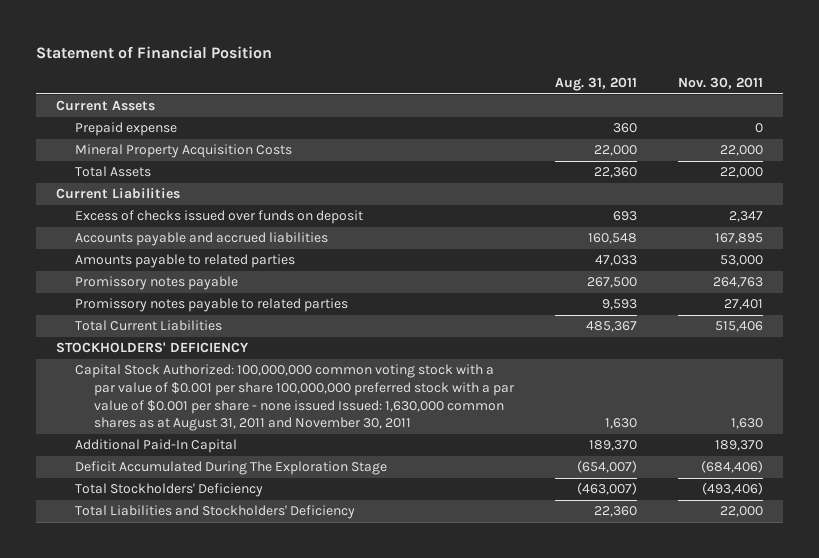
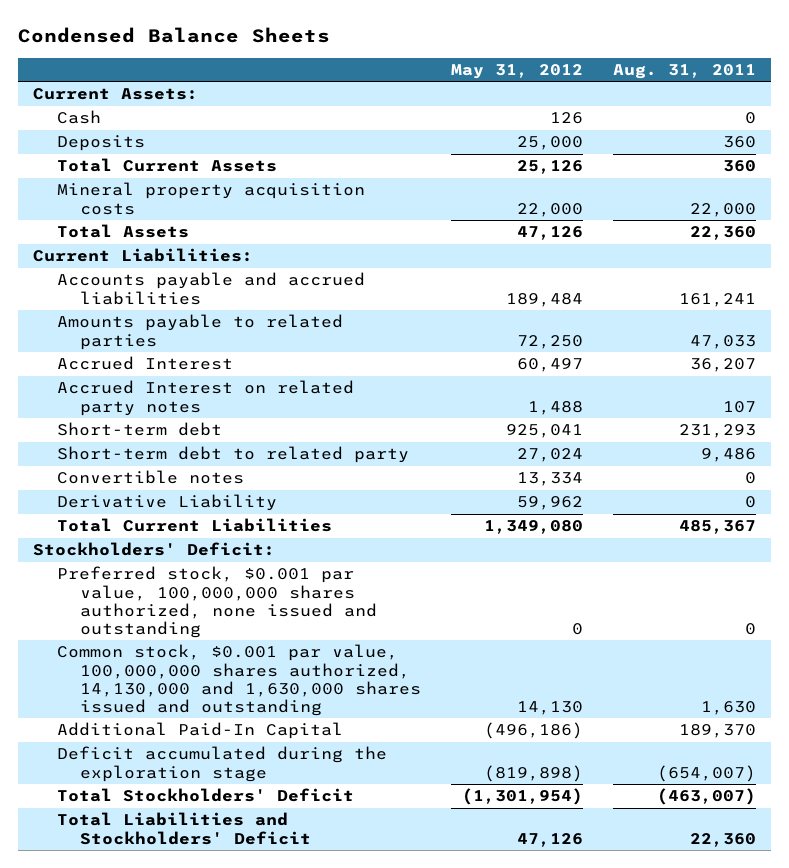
[35,45,272,59] Statement of Financial Position -> [18,27,331,44] Condensed Balance Sheets
[677,77,763,90] Nov. 30, 2011 -> none
none -> [450,63,583,79] May 31, 2012
[75,122,178,137] Prepaid expense -> none
[56,100,156,112] Current Assets -> [33,88,199,101] Current Assets:
none -> [56,110,101,125] Cash
none -> [56,135,145,152] Deposits
none -> [56,158,277,173] Total Current Assets
[75,144,293,159] Mineral Property Acquisition Costs -> [56,182,365,215] Mineral property acquisition costs
[75,210,364,225] Excess of checks issued over funds on deposit -> none
[56,188,181,200] Current Liabilities -> [33,248,254,263] Current Liabilities:
[588,233,638,245] 160,548 -> [678,292,756,307] 161,241
[75,276,239,291] Promissory notes payable -> none
none -> [56,356,233,371] Accrued Interest
none -> [56,380,354,416] Accrued Interest on related party notes
none -> [56,422,222,437] Short-term debt
[75,298,349,313] Promissory notes payable to related parties -> [56,446,409,464] Short-term debt to related party
[602,299,638,311] 9,593 -> [700,448,756,463] 9,486
none -> [56,470,244,485] Convertible notes
none -> [56,494,277,512] Derivative Liability
[56,342,250,354] STOCKHOLDERS' DEFICIENCY -> [33,542,276,557] Stockholders' Deficit:
none -> [56,566,378,639] Preferred stock, $0.001 par value, 100,000,000 shares authorized, none issued and outstanding
[75,364,516,432] Capital Stock Authorized: 100,000,000 common voting stock with a par value of $0.001 per share 100,000,000 preferred stock with a par value of $0.001 per share - none issued Issued: 1,630,000 common shares as at August 31, 2011 and November 30, 2011 -> [56,644,422,717] Common stock, $0.001 par value, 100,000,000 shares authorized, 14,130,000 and 1,630,000 shares issued and outstanding
[75,461,388,476] Deficit Accumulated During The Exploration Stage -> [56,746,387,782] Deficit accumulated during the exploration stage
[75,483,264,498] Total Stockholders' Deficiency -> [56,788,354,803] Total Stockholders' Deficit
[75,505,356,520] Total Liabilities and Stockholders' Deficiency -> [56,812,312,845] Total Liabilities and Stockholders' Deficit

